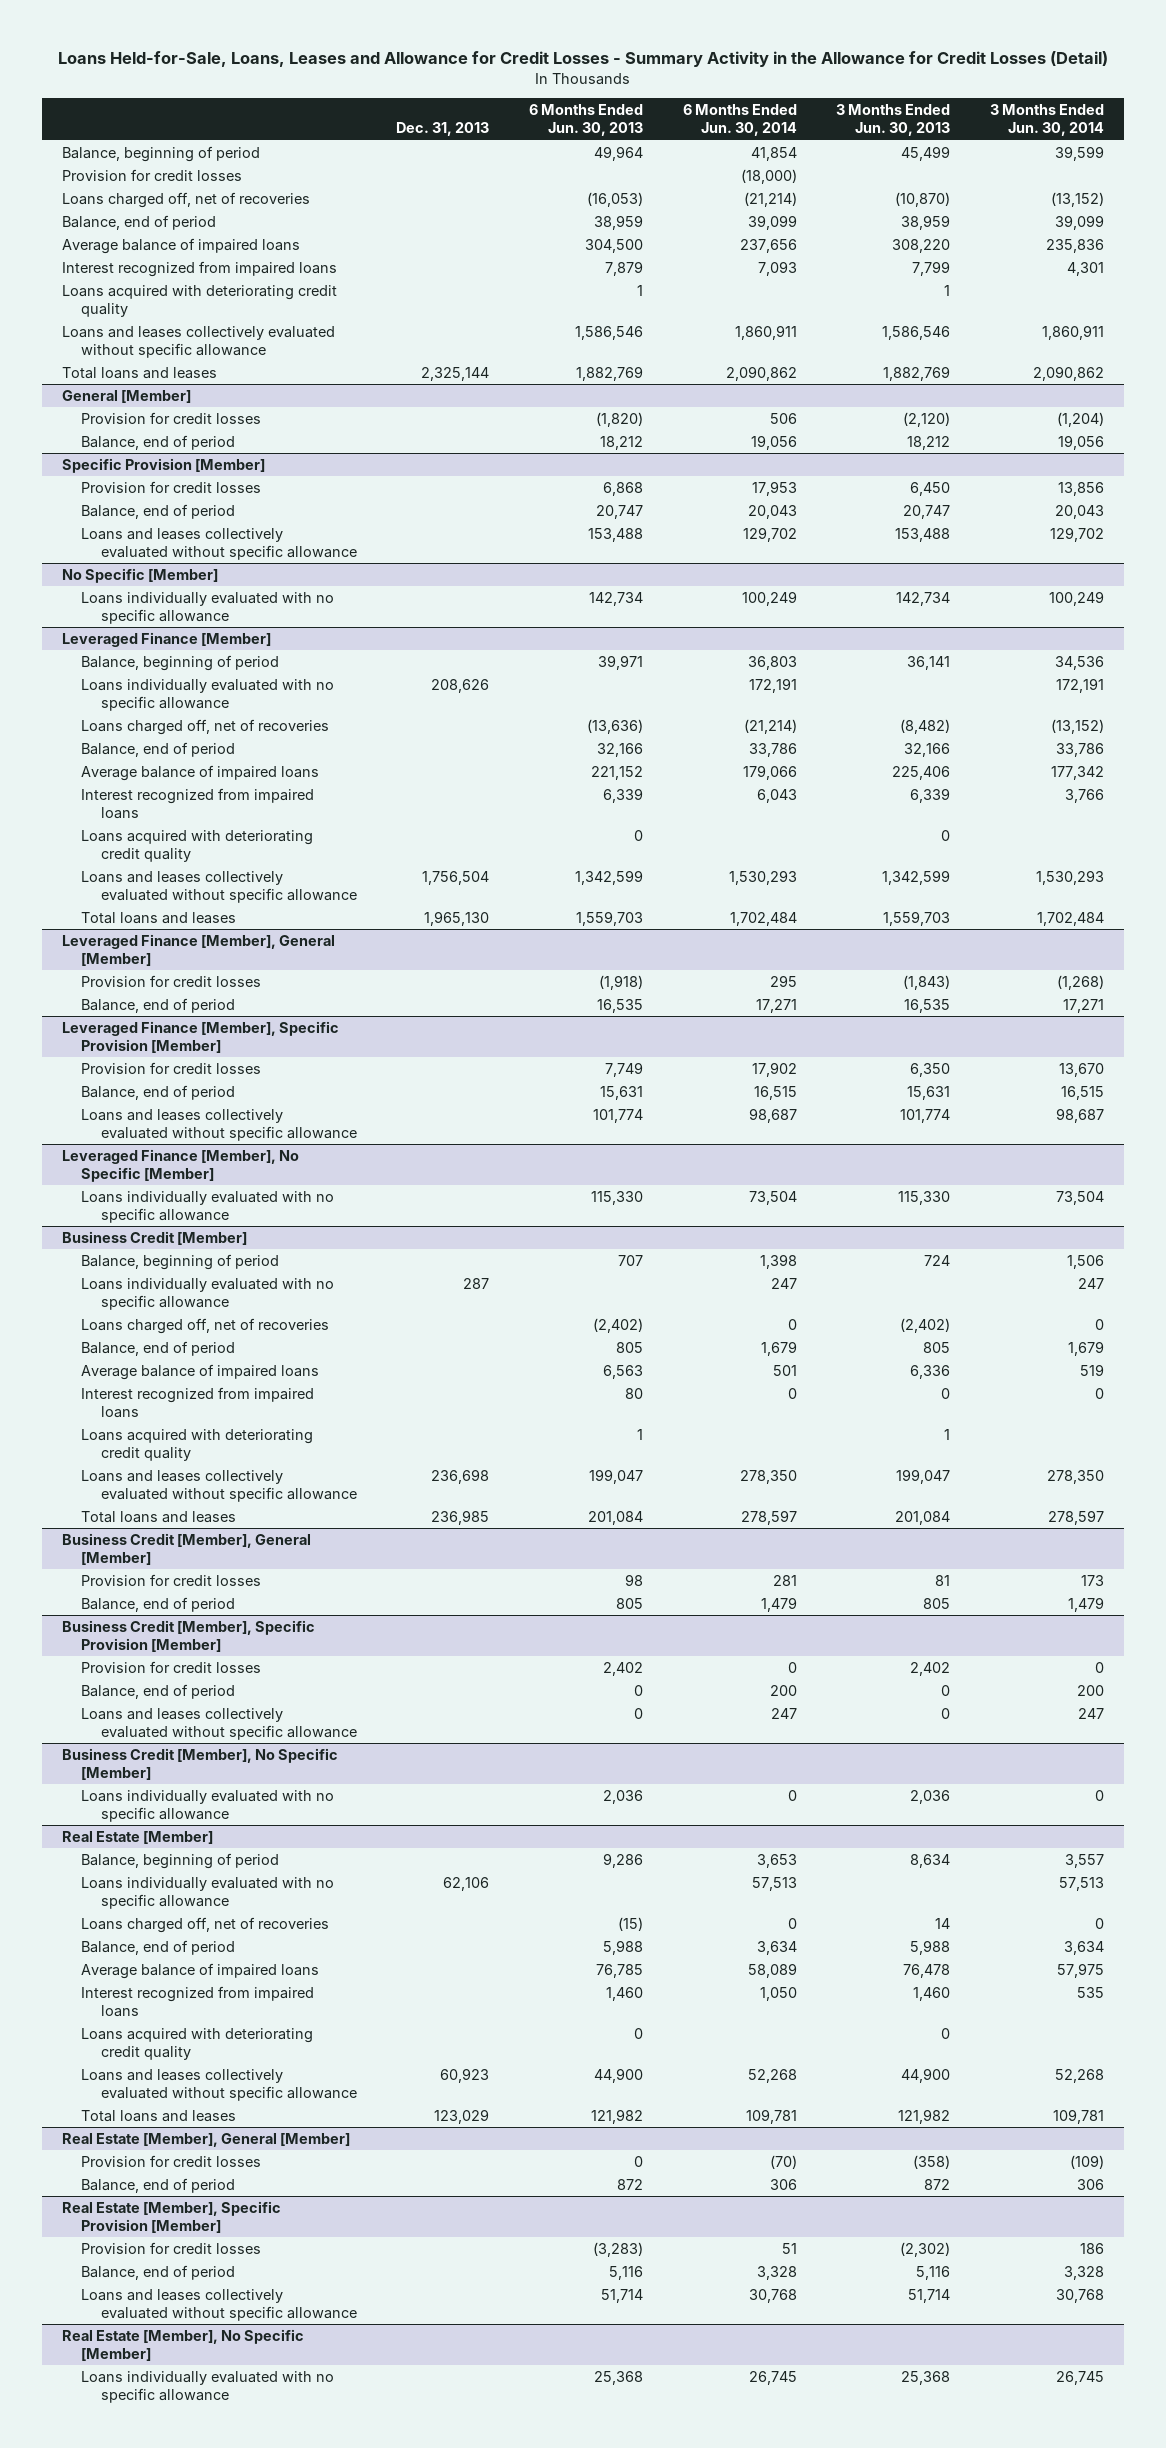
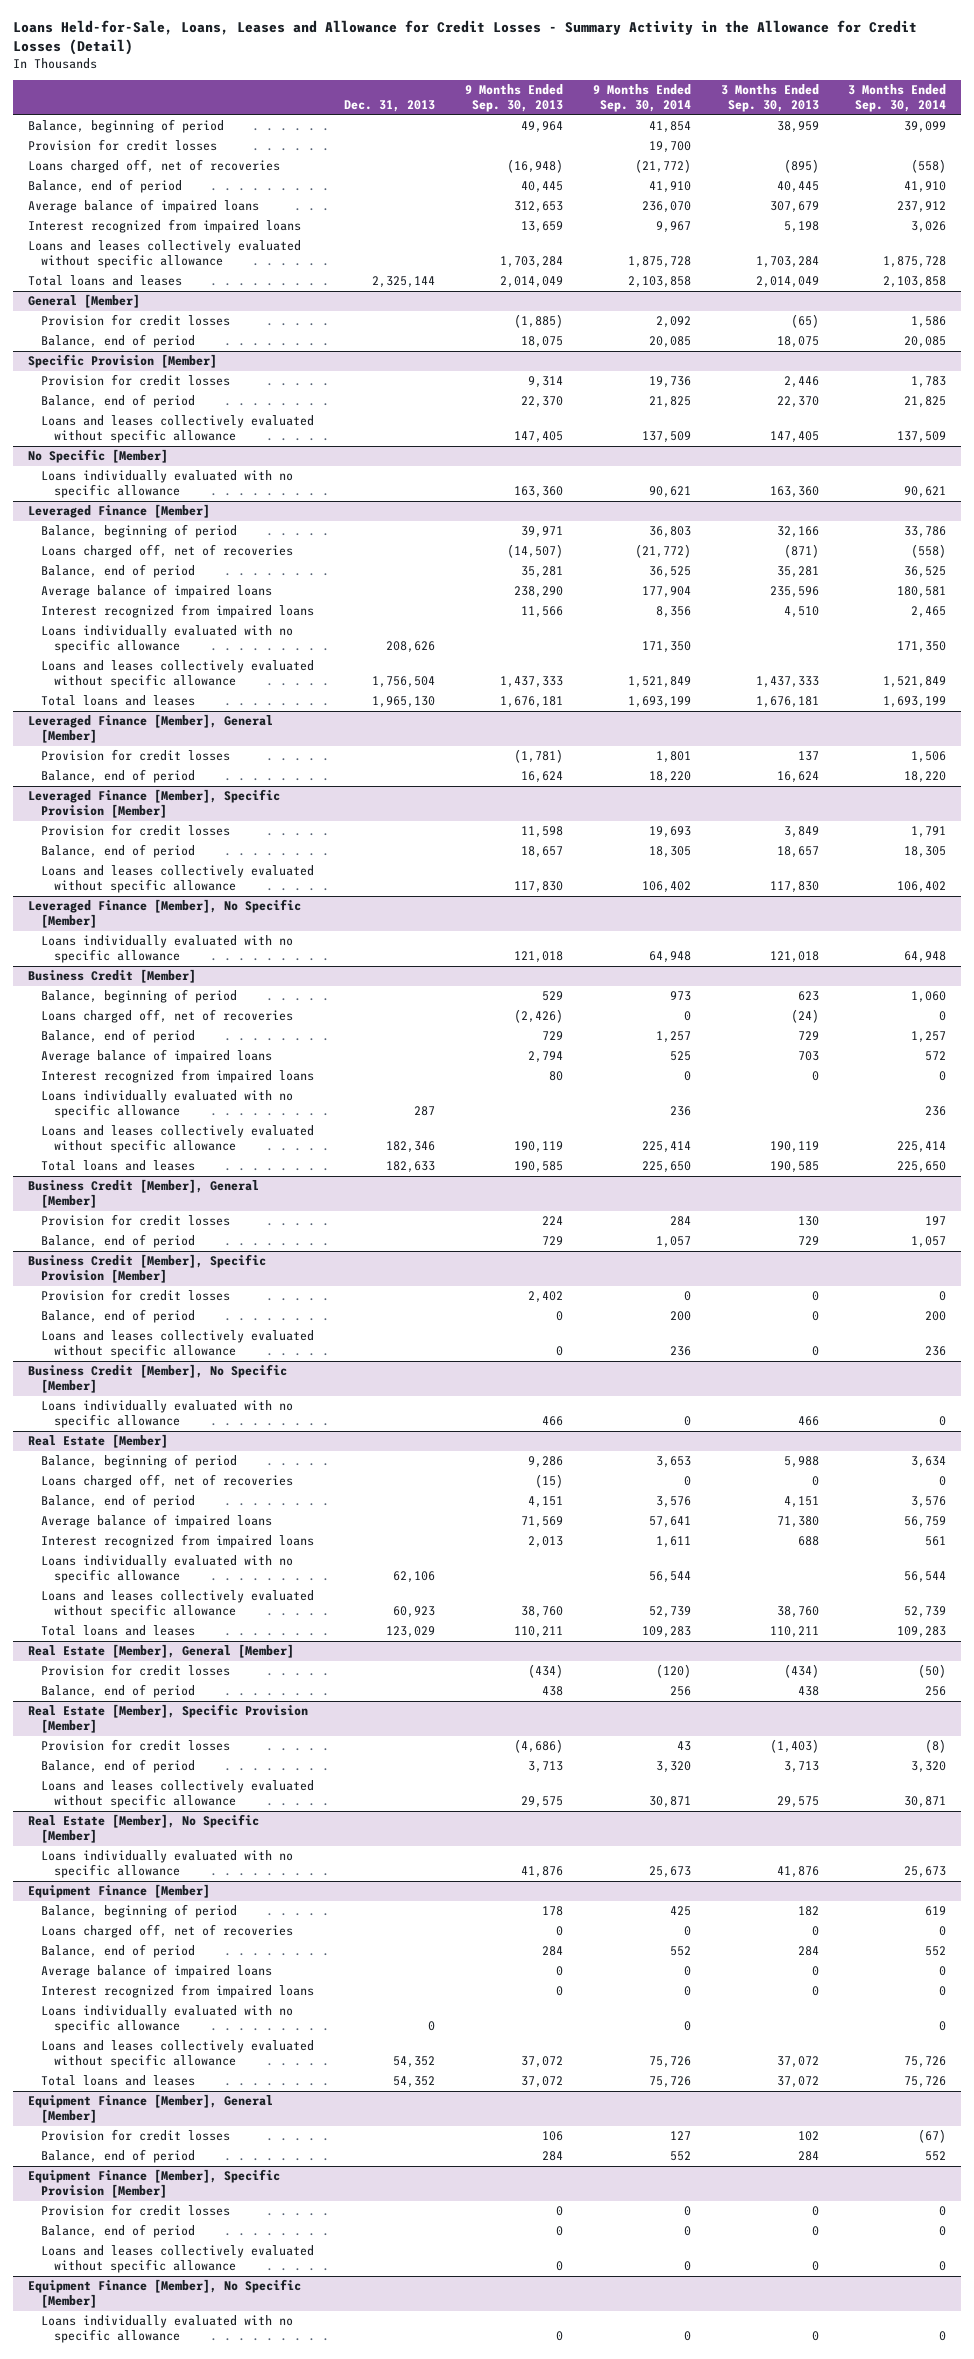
[529,103,644,137] 6 Months Ended Jun. 30, 2013 -> none
[682,103,797,137] 6 Months Ended Jun. 30, 2014 -> none
[836,103,951,137] 3 Months Ended Jun. 30, 2013 -> none
[989,103,1104,137] 3 Months Ended Jun. 30, 2014 -> none
none -> [464,84,563,113] 9 Months Ended Sep. 30, 2013
none -> [592,84,691,113] 9 Months Ended Sep. 30, 2014
none -> [720,84,819,113] 3 Months Ended Sep. 30, 2013
none -> [848,84,947,113] 3 Months Ended Sep. 30, 2014
[61,284,337,318] Loans acquired with deteriorating credit quality -> none
[81,829,314,863] Loans acquired with deteriorating credit quality -> none
[81,678,335,712] Loans individually evaluated with no specific allowance -> [40,625,293,653] Loans individually evaluated with no specific allowance
[81,1428,314,1462] Loans acquired with deteriorating credit quality -> none
[81,1277,335,1311] Loans individually evaluated with no specific allowance -> [40,1090,293,1118] Loans individually evaluated with no specific allowance
[431,1468,490,1484] 236,698 -> [385,1140,435,1153] 182,346
[431,1509,490,1525] 236,985 -> [385,1161,435,1174] 182,633
[81,2027,314,2061] Loans acquired with deteriorating credit quality -> none
[81,1876,335,1910] Loans individually evaluated with no specific allowance -> [40,1555,293,1583] Loans individually evaluated with no specific allowance
none -> [27,1884,210,1899] Equipment Finance [Member]
none -> [40,1904,237,1919] Balance, beginning of period
none -> [40,1924,293,1939] Loans charged off, net of recoveries
none -> [40,1944,195,1959] Balance, end of period
none -> [40,1964,272,1979] Average balance of impaired loans
none -> [40,1984,314,1999] Interest recognized from impaired loans
none -> [40,2005,293,2033] Loans individually evaluated with no specific allowance
none -> [40,2040,314,2068] Loans and leases collectively evaluated without specific allowance
none -> [40,2075,195,2087] Total loans and leases
none -> [27,2094,273,2123] Equipment Finance [Member], General [Member]
none -> [40,2129,230,2142] Provision for credit losses
none -> [40,2149,195,2164] Balance, end of period
none -> [27,2169,280,2198] Equipment Finance [Member], Specific Provision [Member]
none -> [40,2204,230,2217] Provision for credit losses
none -> [40,2224,195,2239] Balance, end of period
none -> [40,2245,314,2273] Loans and leases collectively evaluated without specific allowance
none -> [27,2279,301,2308] Equipment Finance [Member], No Specific [Member]
none -> [40,2315,293,2343] Loans individually evaluated with no specific allowance

